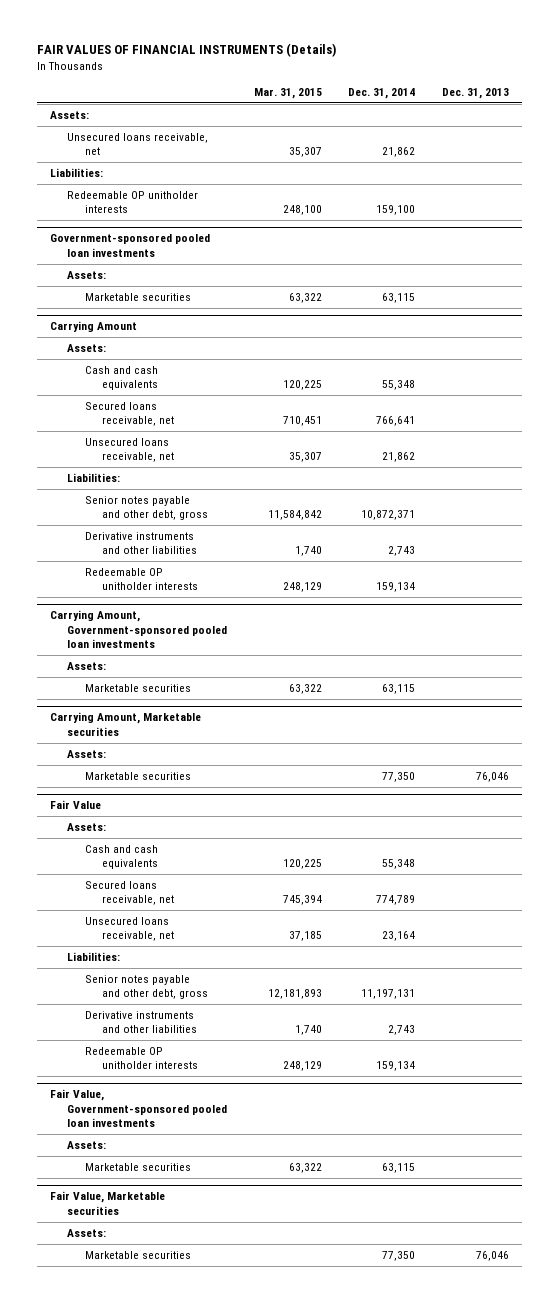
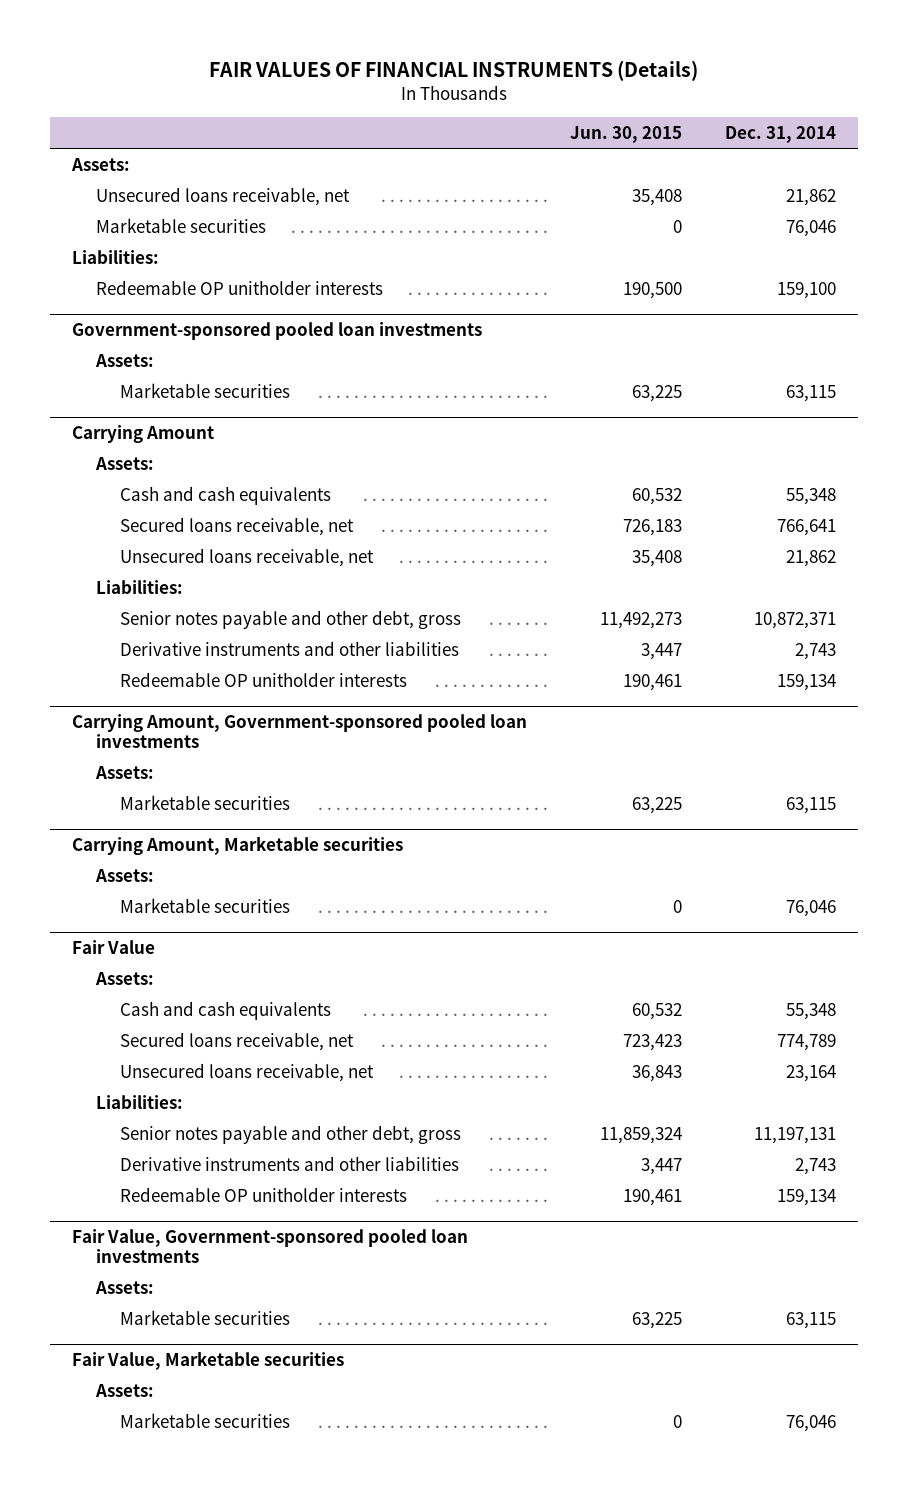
[253,87,322,99] Mar. 31, 2015 -> none
[442,87,510,99] Dec. 31, 2013 -> none
none -> [569,125,682,143] Jun. 30, 2015
none -> [95,217,266,233] Marketable securities
[382,771,416,782] 77,350 -> [785,899,836,917] 76,046
[382,1250,416,1261] 77,350 -> [785,1414,836,1432] 76,046

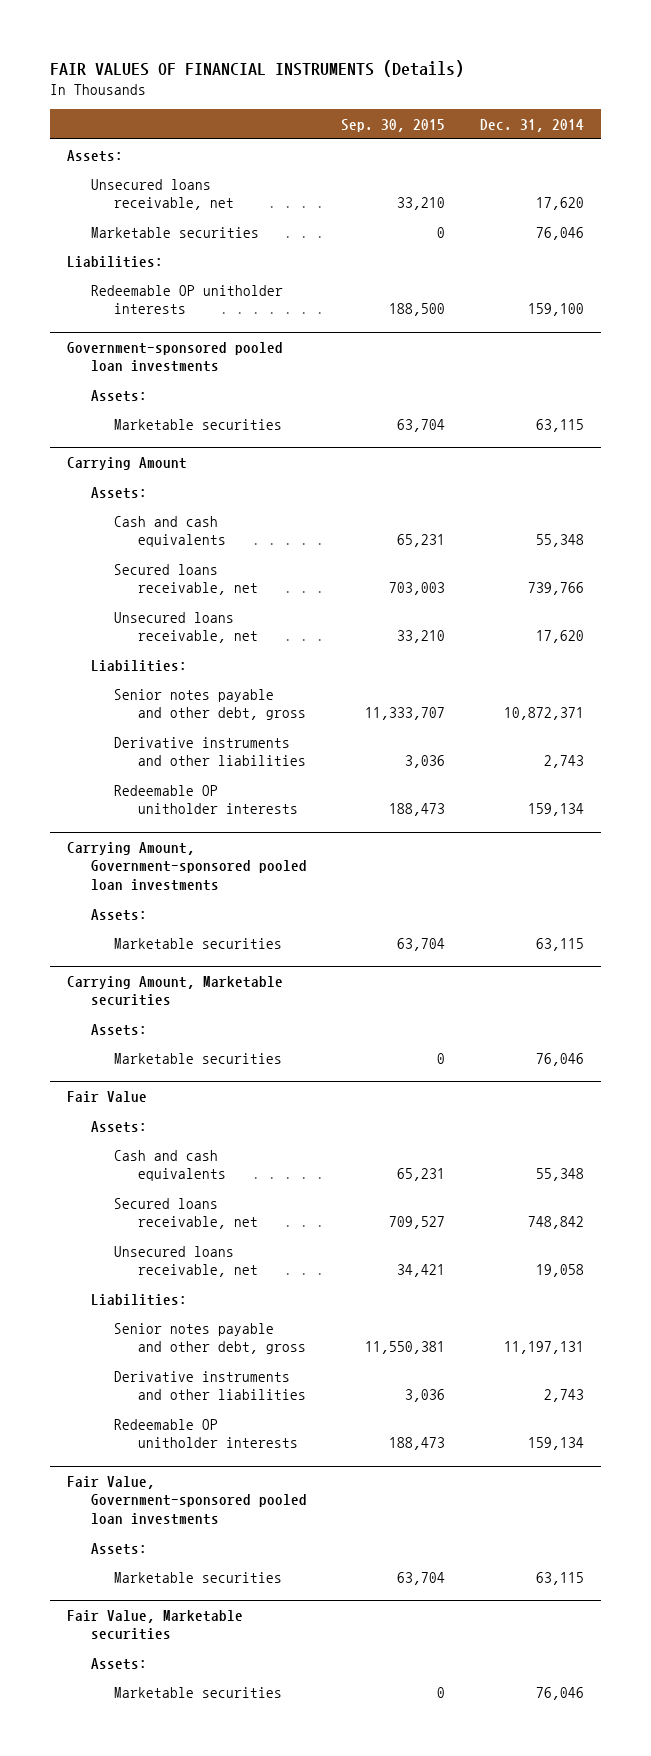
[569,125,682,143] Jun. 30, 2015 -> none
none -> [341,118,446,132] Sep. 30, 2015
[785,188,836,206] 21,862 -> [535,197,584,211] 17,620
[776,518,836,536] 766,641 -> [527,582,584,596] 739,766
[785,549,836,567] 21,862 -> [535,630,584,644] 17,620
[776,1033,836,1051] 774,789 -> [527,1216,584,1230] 748,842
[785,1064,836,1082] 23,164 -> [535,1264,584,1278] 19,058

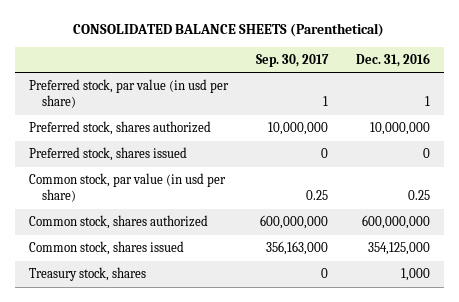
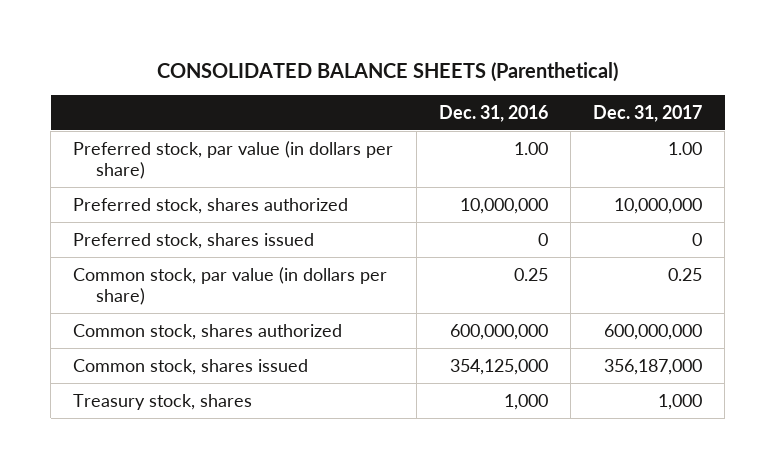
[255,53,329,67] Sep. 30, 2017 -> none
none -> [593,104,703,122] Dec. 31, 2017
[28,79,229,109] Preferred stock, par value (in usd per share) -> [73,140,394,179] Preferred stock, par value (in dollars per share)
[424,96,430,107] 1 -> [513,141,548,155] 1.00
[28,173,226,203] Common stock, par value (in usd per share) -> [73,266,388,305] Common stock, par value (in dollars per share)

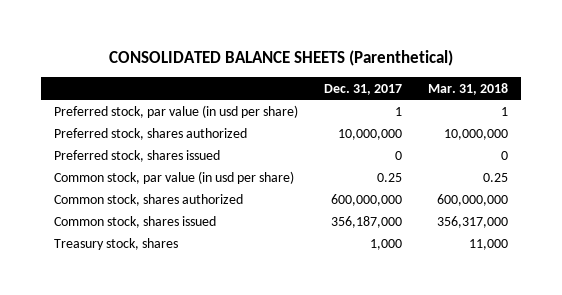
[438,104,548,122] Dec. 31, 2016 -> none
none -> [428,82,509,95] Mar. 31, 2018
[73,140,394,179] Preferred stock, par value (in dollars per share) -> [53,104,298,118] Preferred stock, par value (in usd per share)
[668,141,703,155] 1.00 -> [395,106,403,116] 1
[73,266,388,305] Common stock, par value (in dollars per share) -> [53,170,294,184] Common stock, par value (in usd per share)

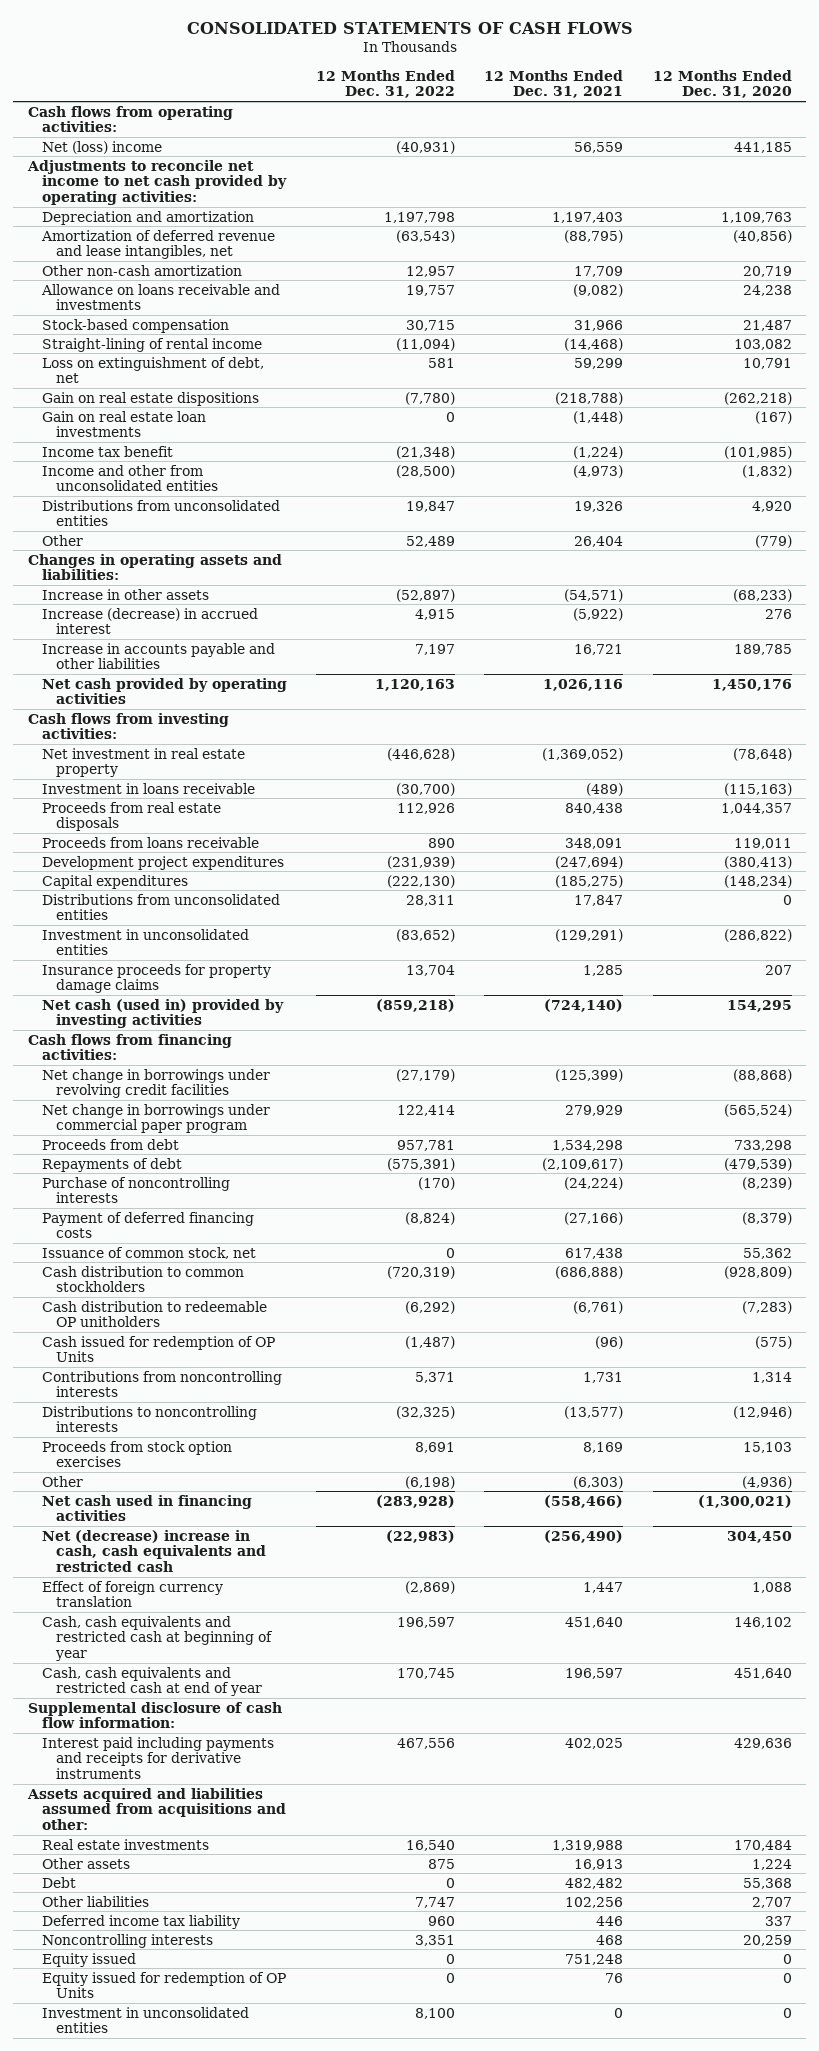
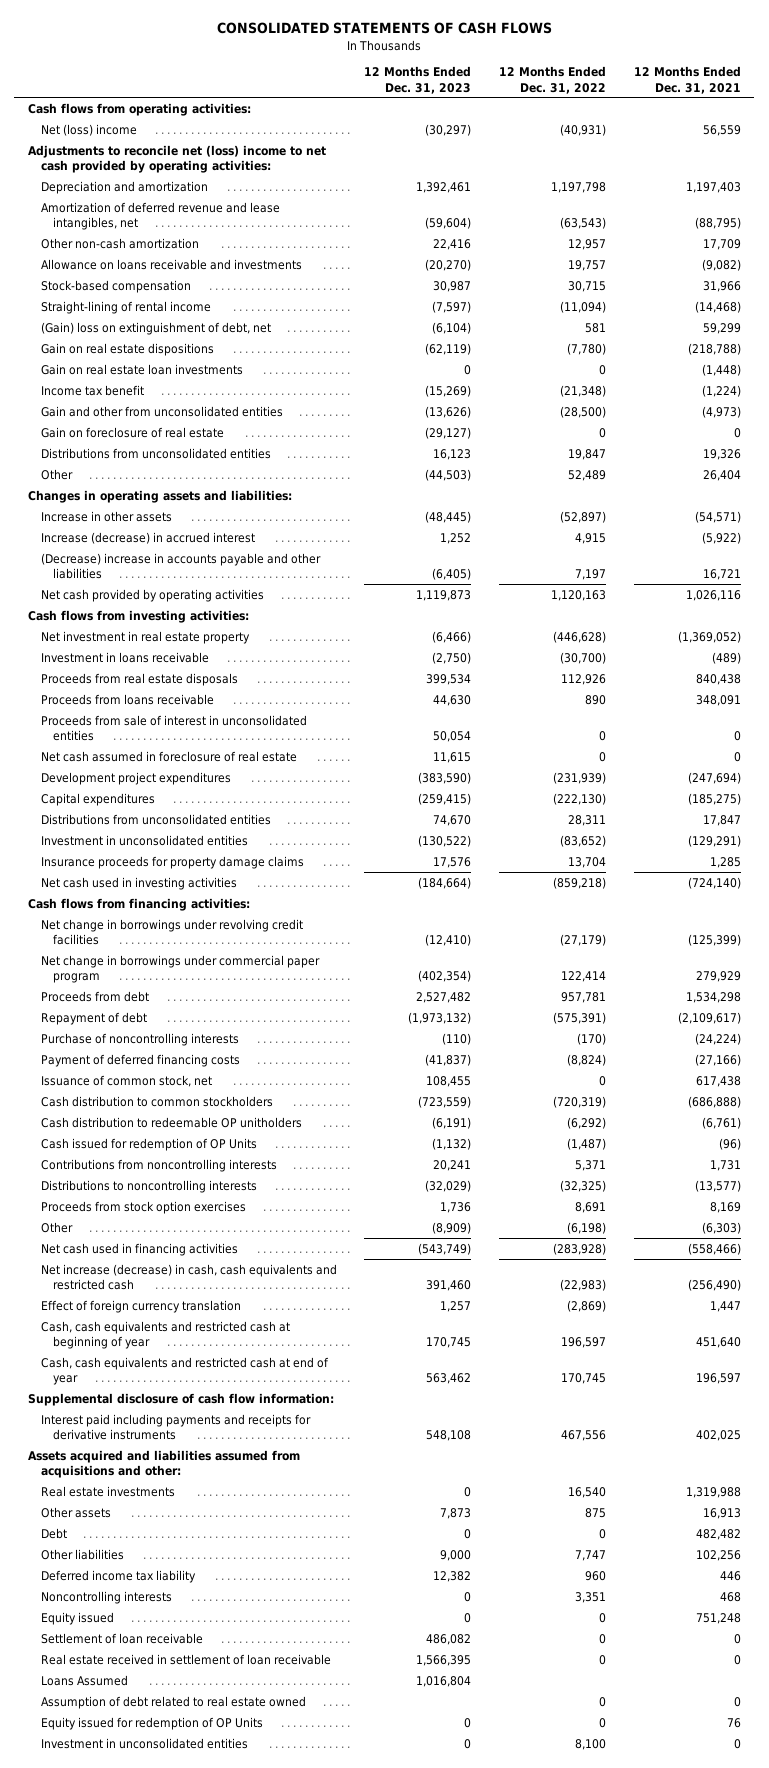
[652,69,792,99] 12 Months Ended Dec. 31, 2020 -> none
none -> [364,66,472,94] 12 Months Ended Dec. 31, 2023
[26,159,287,206] Adjustments to reconcile net income to net cash provided by operating activities: -> [28,144,327,173] Adjustments to reconcile net (loss) income to net cash provided by operating activities:
[41,356,264,384] Loss on extinguishment of debt, net -> [40,321,271,335] (Gain) loss on extinguishment of debt, net
[41,464,219,492] Income and other from unconsolidated entities -> [40,405,283,417] Gain and other from unconsolidated entities
none -> [40,426,224,438] Gain on foreclosure of real estate
[41,642,275,670] Increase in accounts payable and other liabilities -> [40,552,321,579] (Decrease) increase in accounts payable and other liabilities
none -> [40,714,307,741] Proceeds from sale of interest in unconsolidated entities
none -> [40,750,297,762] Net cash assumed in foreclosure of real estate
[41,998,284,1029] Net cash (used in) provided by investing activities -> [40,876,237,890] Net cash used in investing activities
[41,1157,182,1172] Repayments of debt -> [40,1011,147,1025] Repayment of debt
[41,1529,267,1573] Net (decrease) increase in cash, cash equivalents and restricted cash -> [40,1263,337,1290] Net increase (decrease) in cash, cash equivalents and restricted cash
none -> [40,1632,203,1644] Settlement of loan receivable
none -> [40,1653,331,1665] Real estate received in settlement of loan receivable
none -> [40,1674,128,1686] Loans Assumed
none -> [40,1695,306,1709] Assumption of debt related to real estate owned

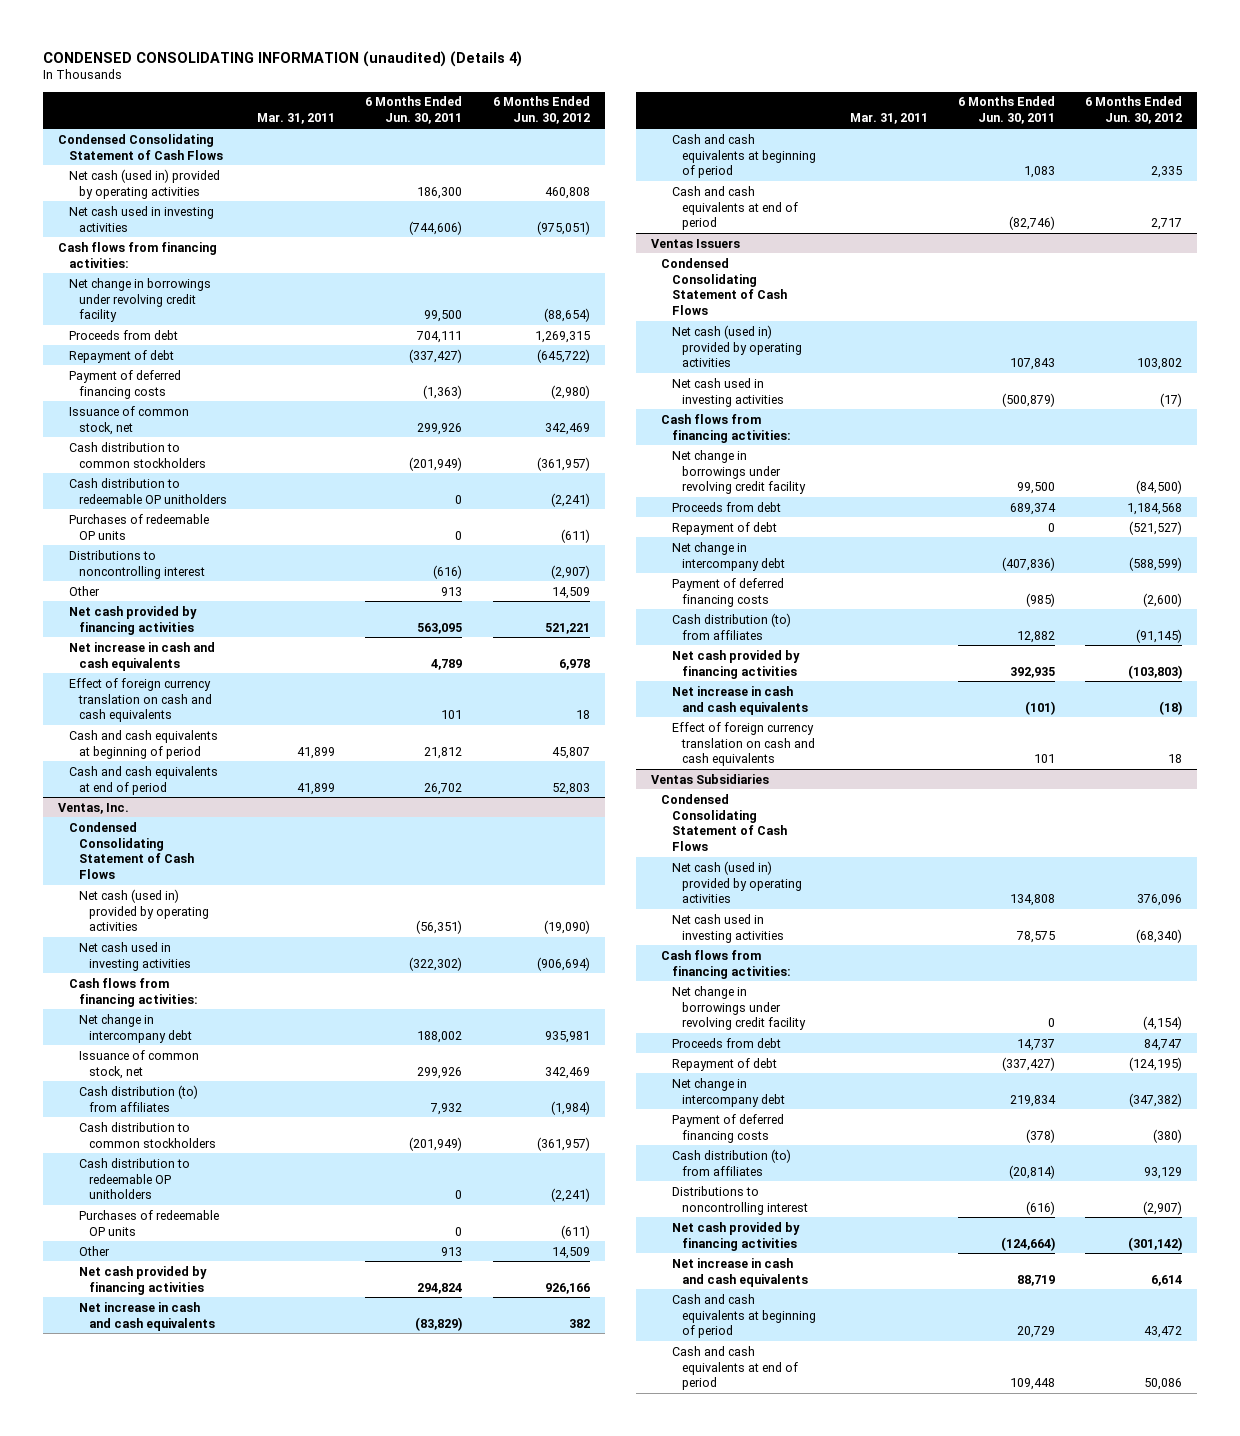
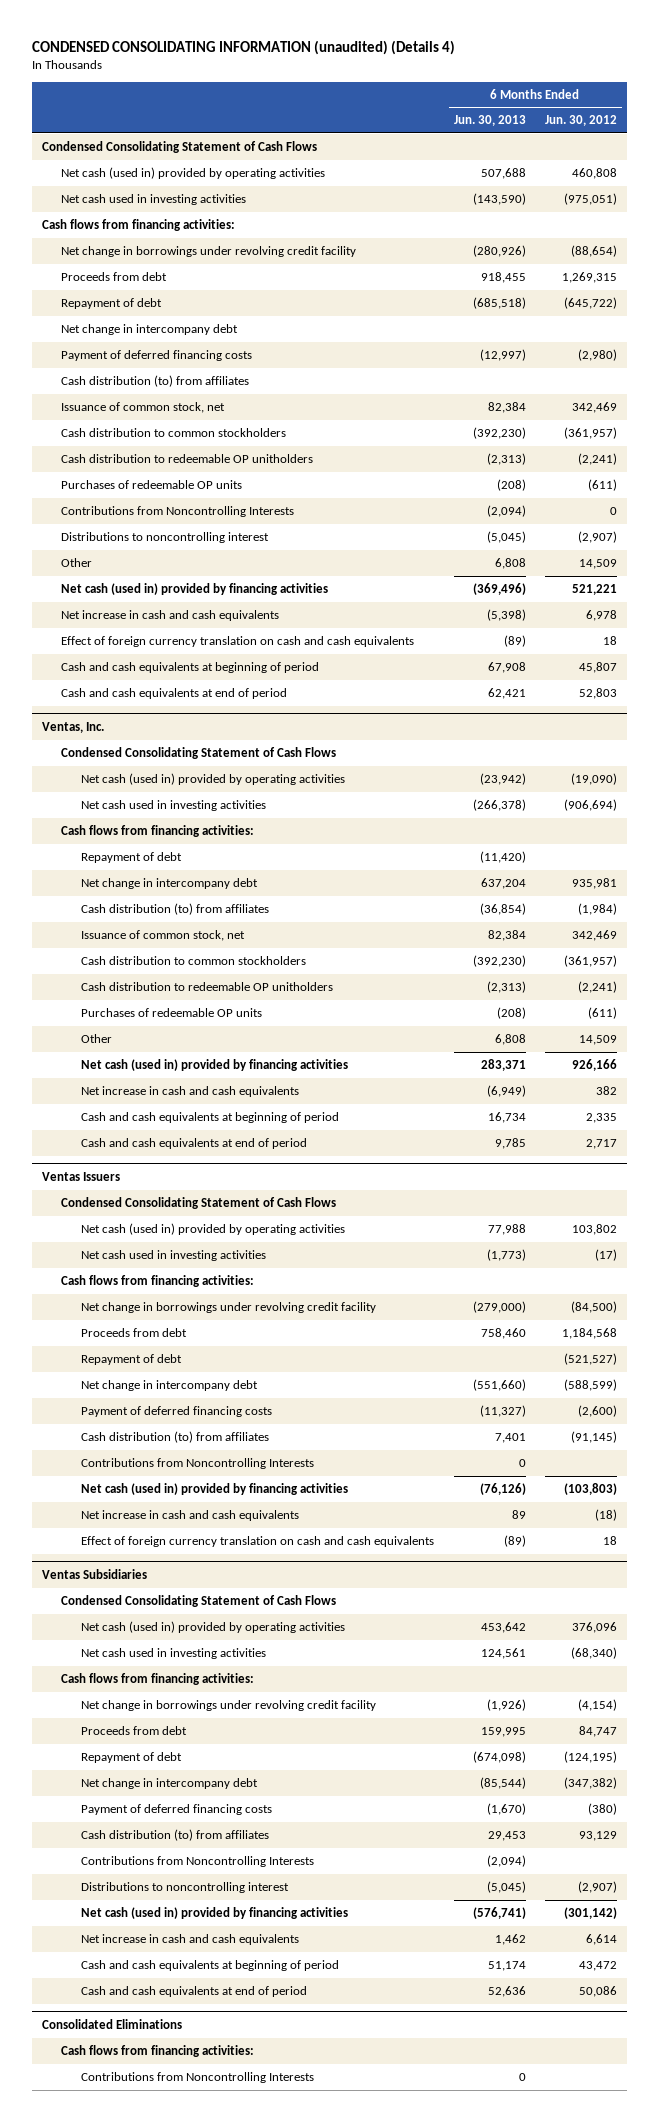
[257,113,336,125] Mar. 31, 2011 -> none
[365,96,463,125] 6 Months Ended Jun. 30, 2011 -> none
none -> [453,115,526,127] Jun. 30, 2013
none -> [61,323,239,335] Net change in intercompany debt
none -> [61,374,250,387] Cash distribution (to) from affiliates
none -> [61,505,295,517] Contributions from Noncontrolling Interests
[68,605,197,635] Net cash provided by financing activities -> [61,582,329,595] Net cash (used in) provided by financing activities
none -> [81,851,183,863] Repayment of debt
[79,1049,200,1079] Issuance of common stock, net -> [81,929,246,941] Issuance of common stock, net
[79,1265,208,1295] Net cash provided by financing activities -> [81,1058,349,1071] Net cash (used in) provided by financing activities
none -> [81,1457,315,1469] Contributions from Noncontrolling Interests
[671,649,800,679] Net cash provided by financing activities -> [81,1482,349,1495] Net cash (used in) provided by financing activities
none -> [81,1855,315,1867] Contributions from Noncontrolling Interests
[671,1221,800,1251] Net cash provided by financing activities -> [81,1906,349,1919] Net cash (used in) provided by financing activities
none -> [41,2018,182,2029] Consolidated Eliminations
none -> [61,2044,255,2057] Cash flows from financing activities:
none -> [81,2071,315,2083] Contributions from Noncontrolling Interests

